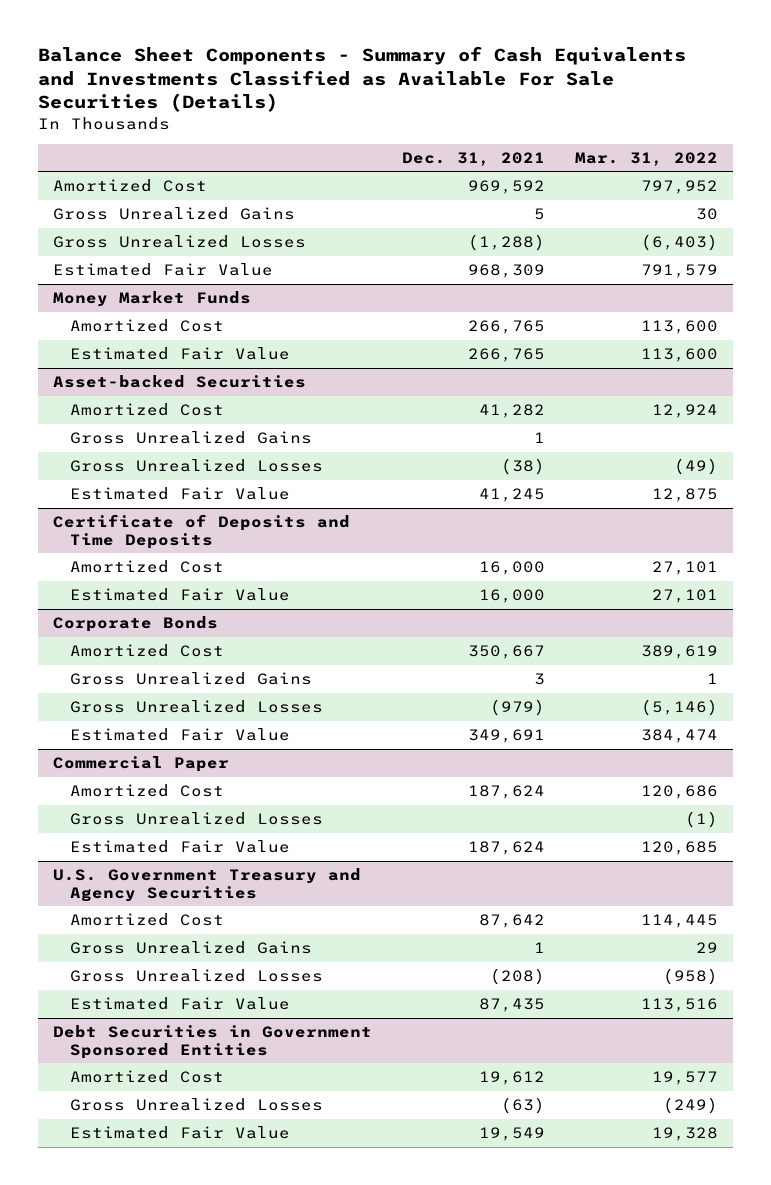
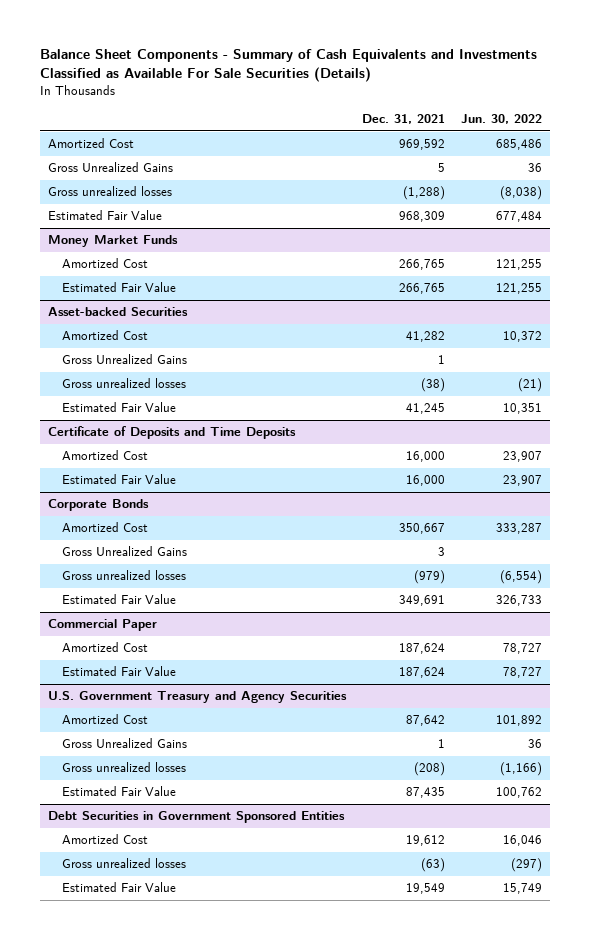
[574,151,718,166] Mar. 31, 2022 -> none
none -> [460,114,542,125] Jun. 30, 2022
[53,235,307,249] Gross Unrealized Losses -> [47,186,172,197] Gross unrealized losses
[69,459,323,473] Gross Unrealized Losses -> [61,378,186,389] Gross unrealized losses
[69,700,323,714] Gross Unrealized Losses -> [61,570,186,581] Gross unrealized losses
[69,812,323,826] Gross Unrealized Losses -> none
[69,969,323,983] Gross Unrealized Losses -> [61,762,186,773] Gross unrealized losses
[69,1098,323,1112] Gross Unrealized Losses -> [61,858,186,869] Gross unrealized losses

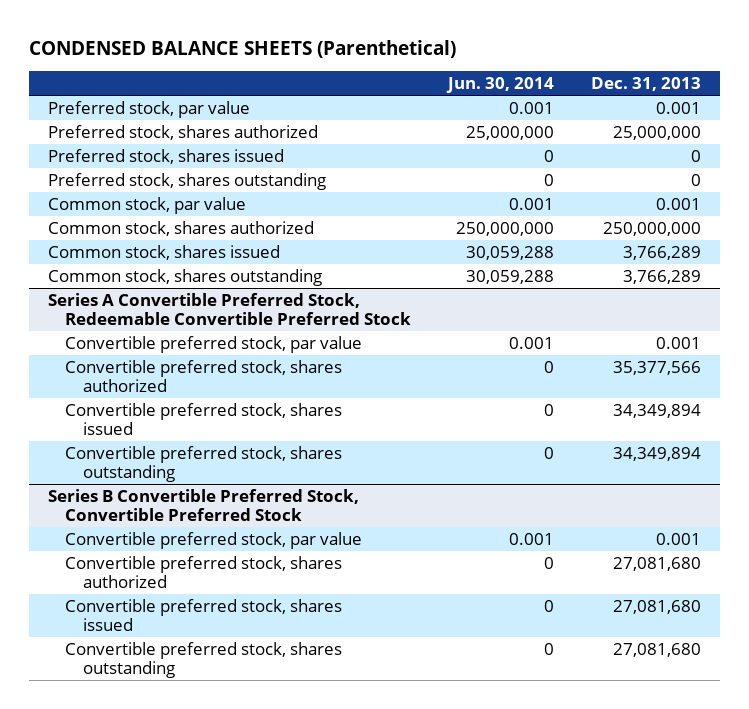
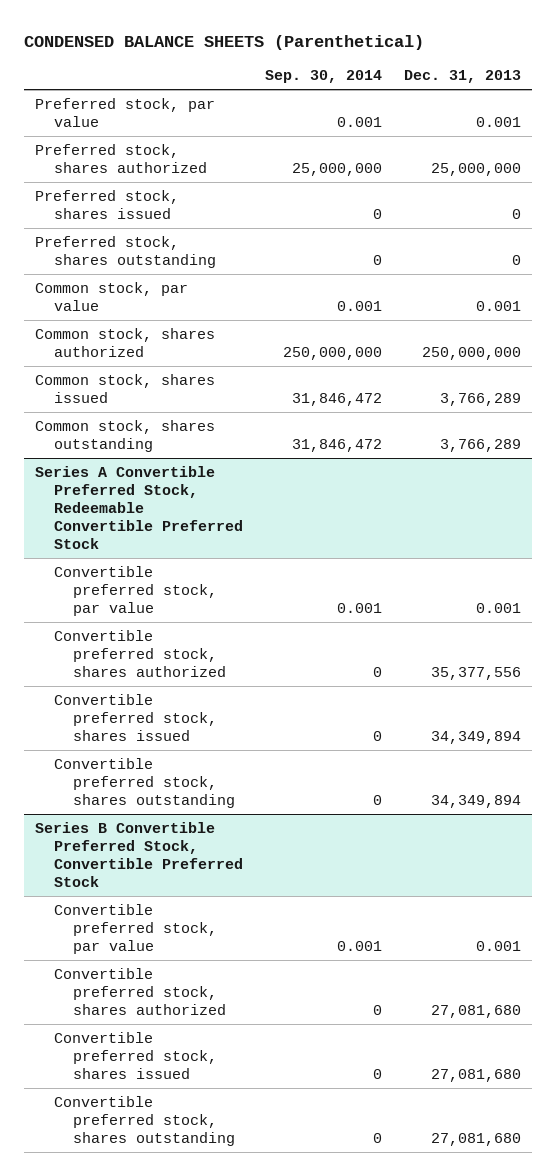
[446,77,555,94] Jun. 30, 2014 -> none
none -> [265,70,383,84] Sep. 30, 2014
[613,360,702,375] 35,377,566 -> [431,666,522,680] 35,377,556

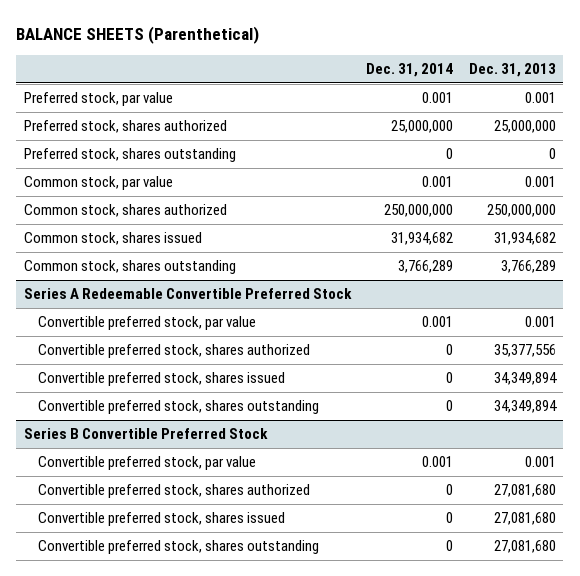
[23,34,424,50] CONDENSED BALANCE SHEETS (Parenthetical) -> [16,25,260,44] BALANCE SHEETS (Parenthetical)
[265,70,383,84] Sep. 30, 2014 -> none
none -> [366,62,454,77] Dec. 31, 2014
[34,189,179,219] Preferred stock, shares issued -> none
[440,392,522,406] 3,766,289 -> [493,232,556,246] 31,934,682
[34,465,243,549] Series A Convertible Preferred Stock, Redeemable Convertible Preferred Stock -> [24,288,353,300] Series A Redeemable Convertible Preferred Stock
[34,821,243,887] Series B Convertible Preferred Stock, Convertible Preferred Stock -> [24,428,269,440] Series B Convertible Preferred Stock

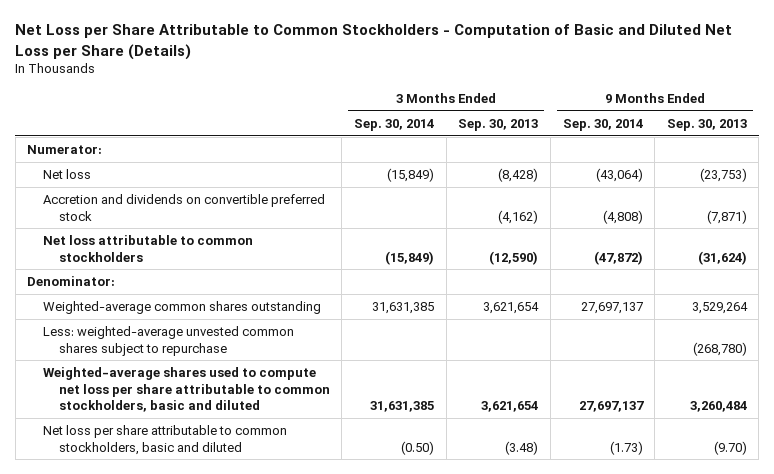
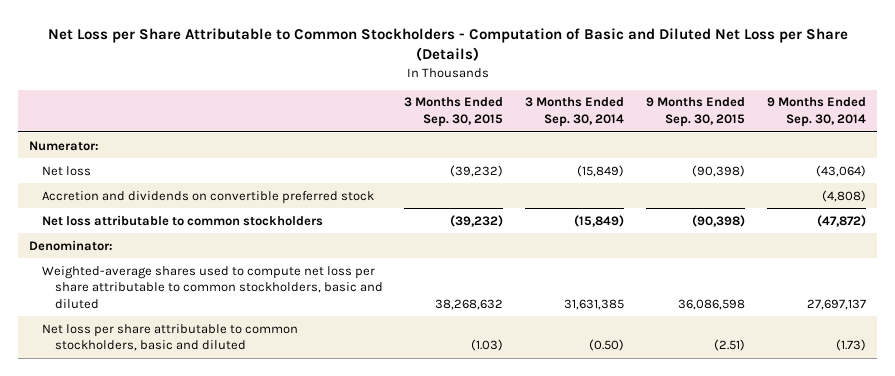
[458,118,539,131] Sep. 30, 2013 -> none
[666,118,747,131] Sep. 30, 2013 -> none
none -> [404,97,504,127] 3 Months Ended Sep. 30, 2015
none -> [645,97,745,127] 9 Months Ended Sep. 30, 2015
[43,300,322,314] Weighted-average common shares outstanding -> none
[43,325,295,356] Less: weighted-average unvested common shares subject to repurchase -> none

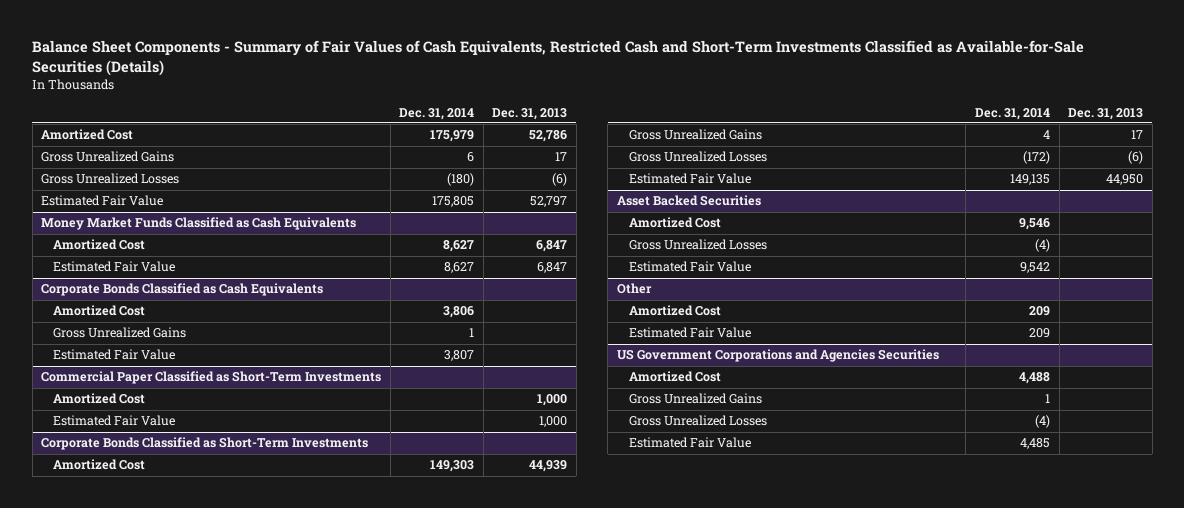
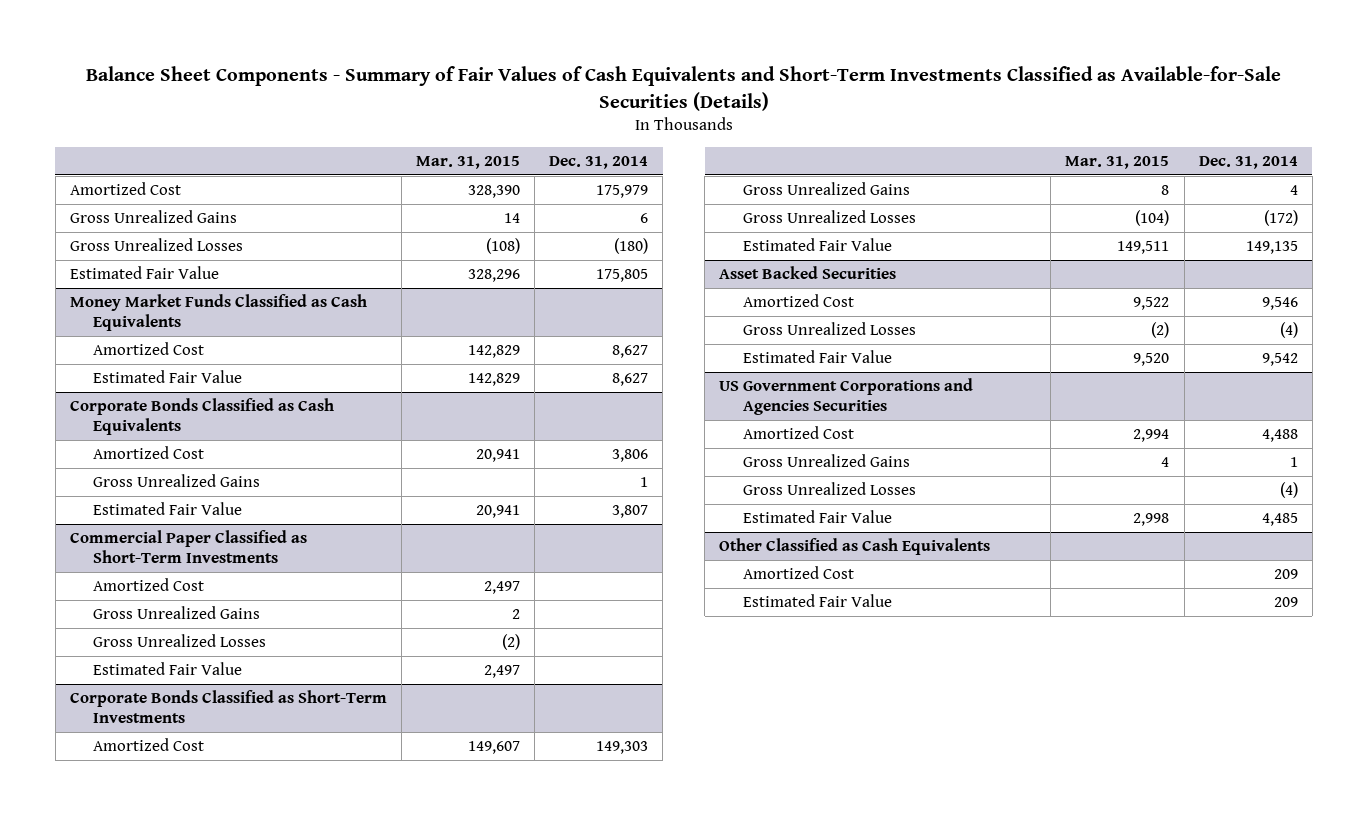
[32,39,1085,76] Balance Sheet Components - Summary of Fair Values of Cash Equivalents, Restricted Cash and Short-Term Investments Classified as Available-for-Sale Securities (Details) -> [85,66,1281,111] Balance Sheet Components - Summary of Fair Values of Cash Equivalents and Short-Term Investments Classified as Available-for-Sale Securities (Details)
[492,107,568,120] Dec. 31, 2013 -> none
none -> [415,156,520,170] Mar. 31, 2015
none -> [93,606,261,620] Gross Unrealized Gains
none -> [93,634,267,648] Gross Unrealized Losses
[616,283,652,295] Other -> none
[628,305,721,317] Amortized Cost -> none
[628,327,751,339] Estimated Fair Value -> none
none -> [719,538,991,556] Other Classified as Cash Equivalents
none -> [742,566,854,580] Amortized Cost
none -> [742,594,892,608] Estimated Fair Value

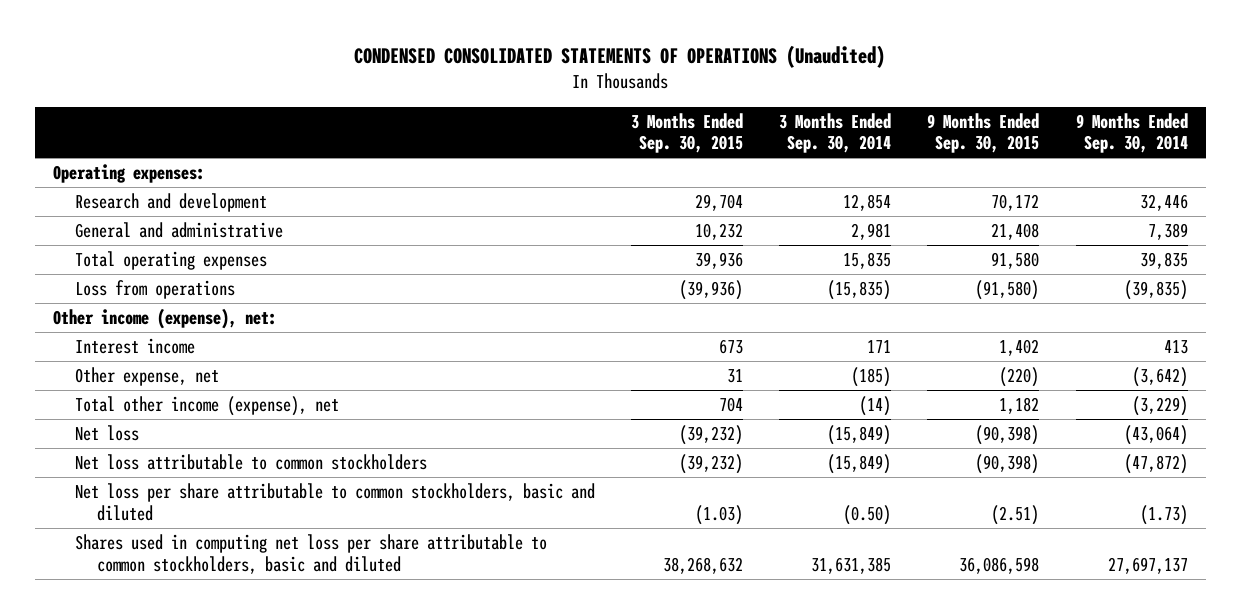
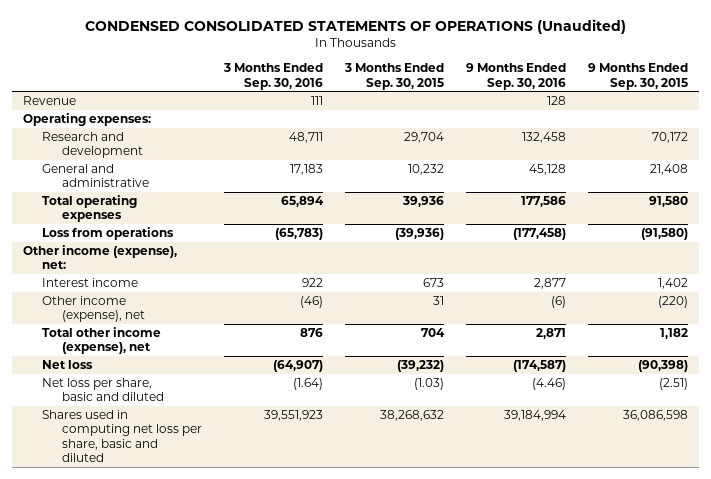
[779,112,892,154] 3 Months Ended Sep. 30, 2014 -> none
[1075,112,1188,154] 9 Months Ended Sep. 30, 2014 -> none
none -> [222,63,323,90] 3 Months Ended Sep. 30, 2016
none -> [466,63,567,90] 9 Months Ended Sep. 30, 2016
none -> [23,96,77,106] Revenue
[74,367,219,387] Other expense, net -> [42,296,145,323] Other income (expense), net
[74,454,427,471] Net loss attributable to common stockholders -> none
[74,483,595,521] Net loss per share attributable to common stockholders, basic and diluted -> [42,378,164,402] Net loss per share, basic and diluted
[74,534,547,574] Shares used in computing net loss per share attributable to common stockholders, basic and diluted -> [42,410,202,462] Shares used in computing net loss per share, basic and diluted

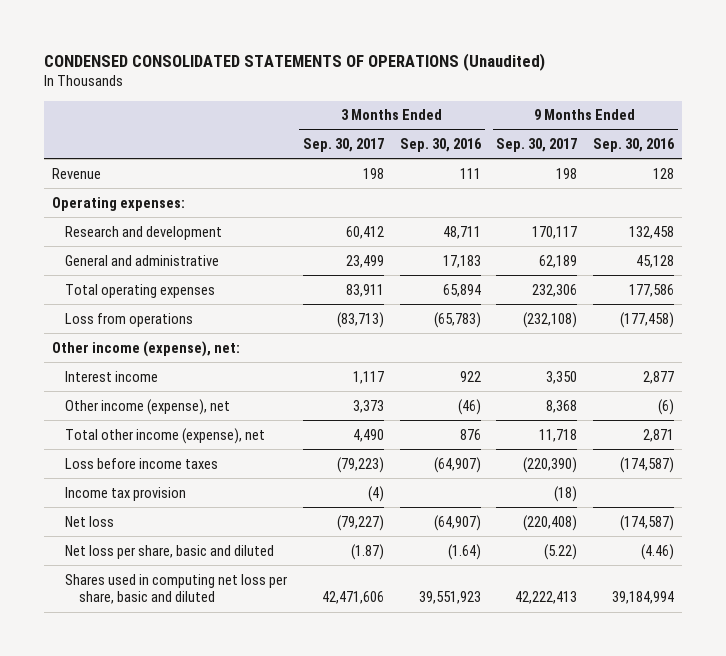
[343,63,444,90] 3 Months Ended Sep. 30, 2015 -> none
[588,63,689,90] 9 Months Ended Sep. 30, 2015 -> none
none -> [303,138,385,153] Sep. 30, 2017
none -> [496,138,578,153] Sep. 30, 2017
none -> [65,457,219,469] Loss before income taxes
none -> [65,486,187,501] Income tax provision

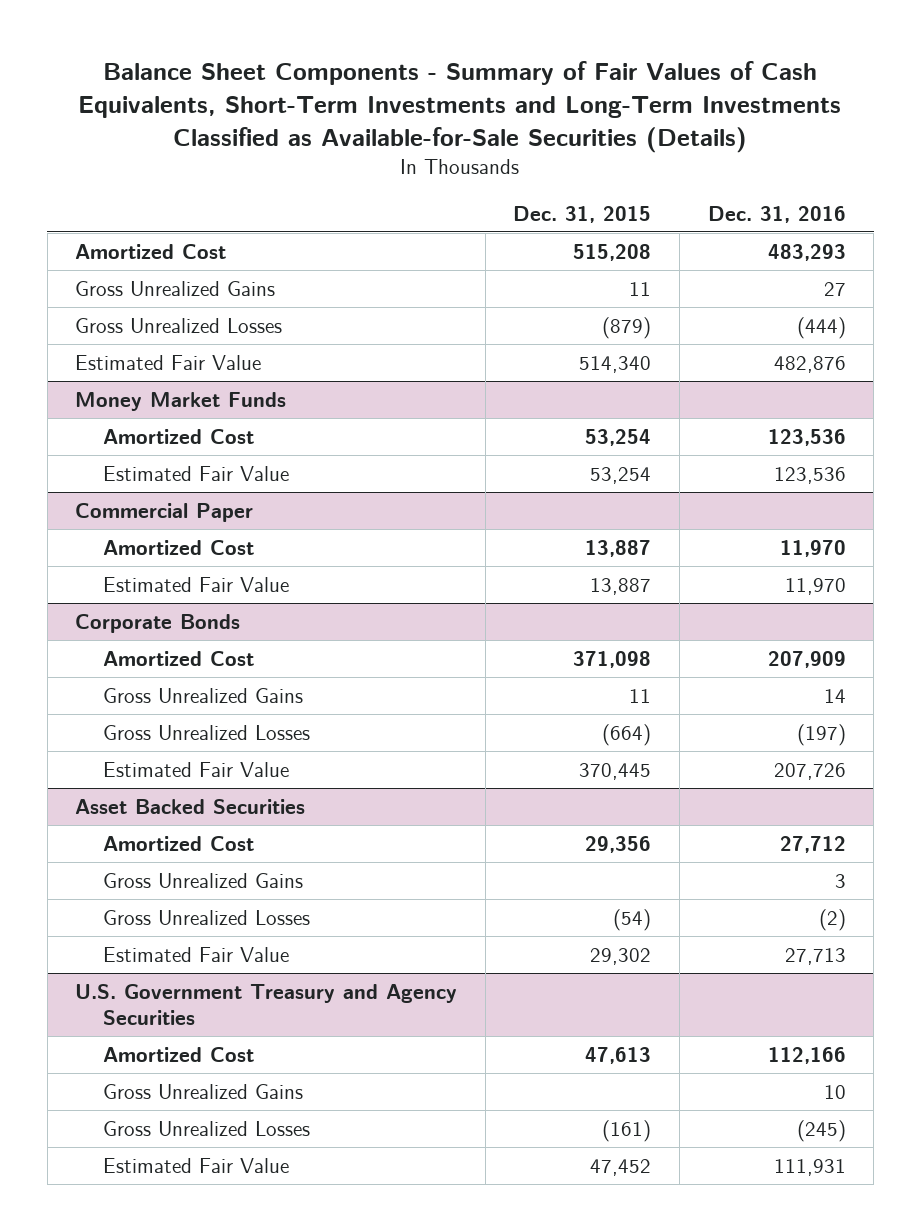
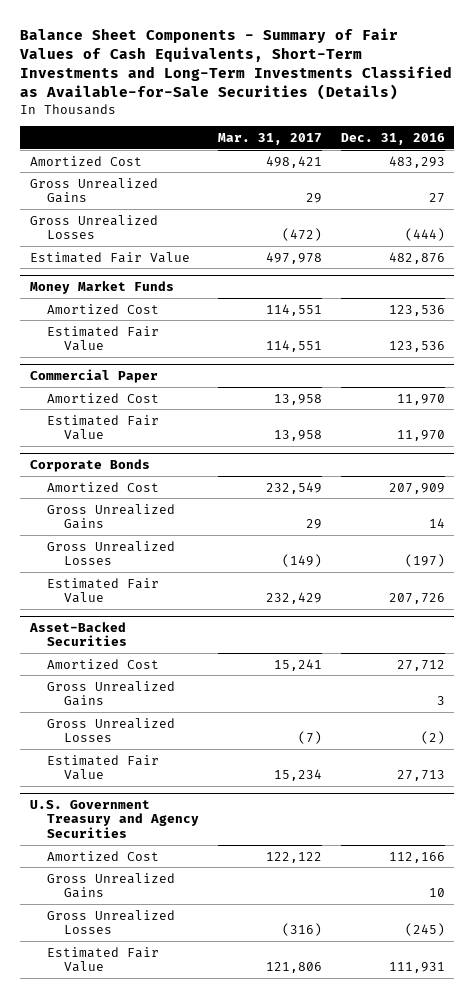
[513,205,652,223] Dec. 31, 2015 -> none
none -> [217,132,322,145] Mar. 31, 2017
[75,798,306,814] Asset Backed Securities -> [28,621,127,647] Asset-Backed Securities

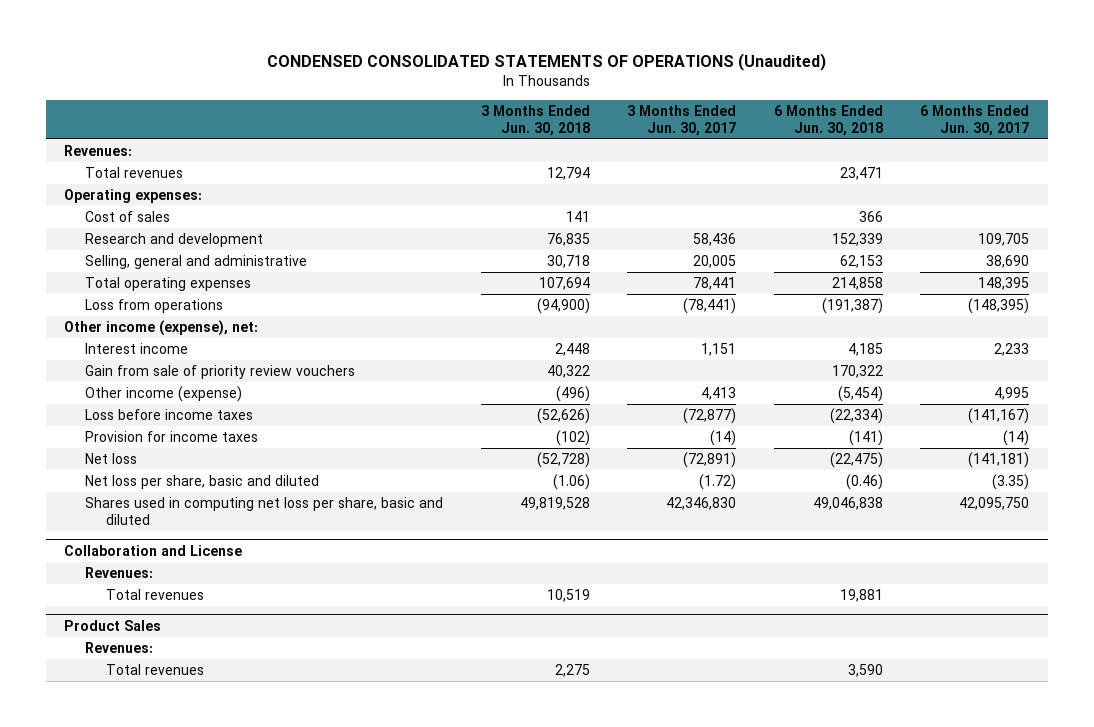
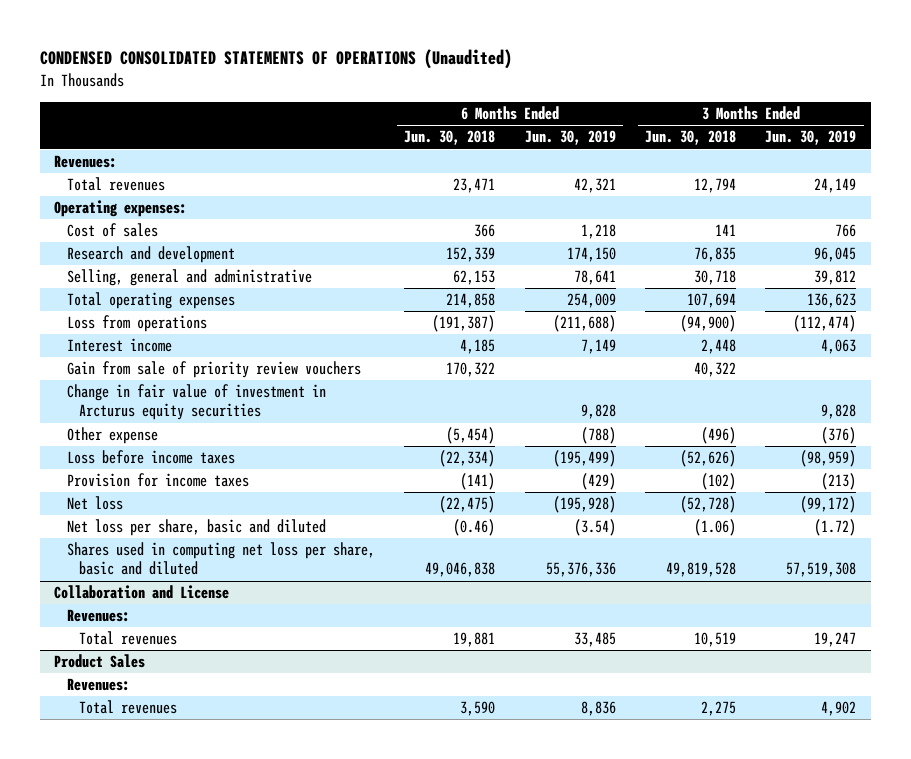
[627,104,737,136] 3 Months Ended Jun. 30, 2017 -> none
[920,104,1030,136] 6 Months Ended Jun. 30, 2017 -> none
none -> [524,130,616,146] Jun. 30, 2019
none -> [765,130,857,146] Jun. 30, 2019
[64,320,259,337] Other income (expense), net: -> none
none -> [66,384,326,421] Change in fair value of investment in Arcturus equity securities
[85,386,243,403] Other income (expense) -> [66,427,158,445] Other expense

